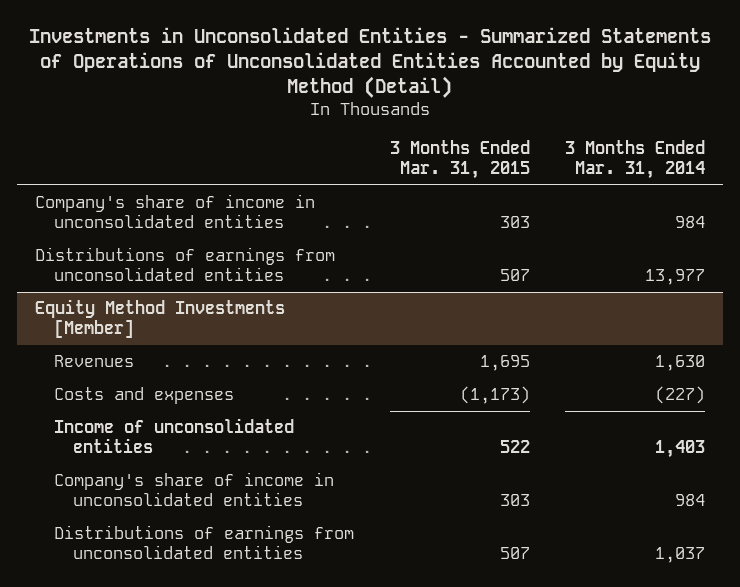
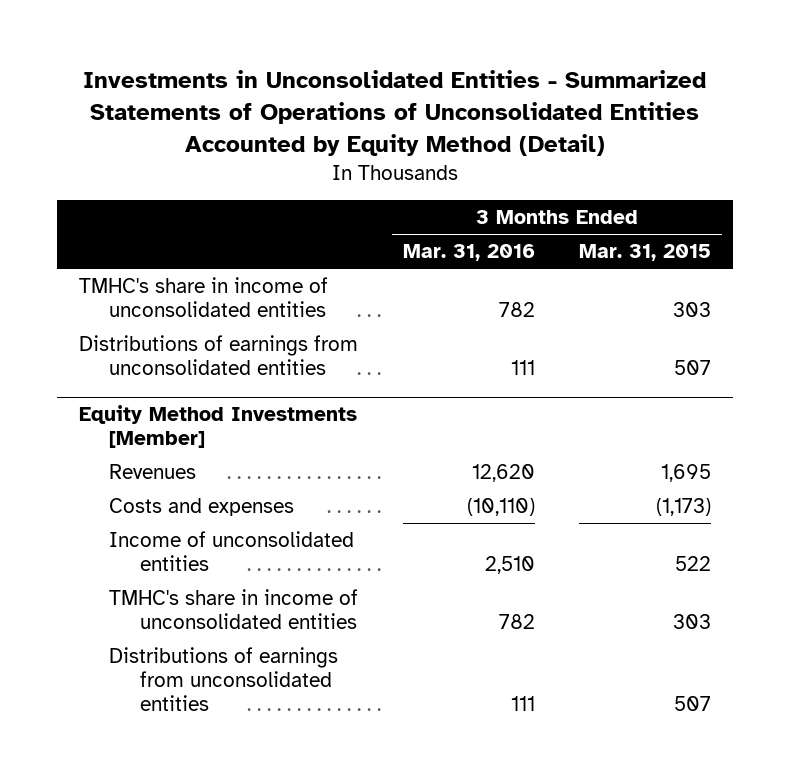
[565,139,706,180] 3 Months Ended Mar. 31, 2014 -> none
none -> [402,244,535,262] Mar. 31, 2016
[34,194,315,229] Company's share of income in unconsolidated entities -> [78,276,328,318] TMHC's share in income of unconsolidated entities
[53,472,334,507] Company's share of income in unconsolidated entities -> [109,588,359,630] TMHC's share in income of unconsolidated entities

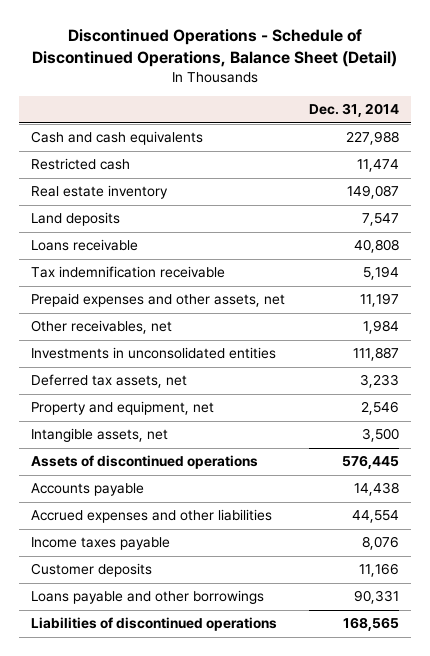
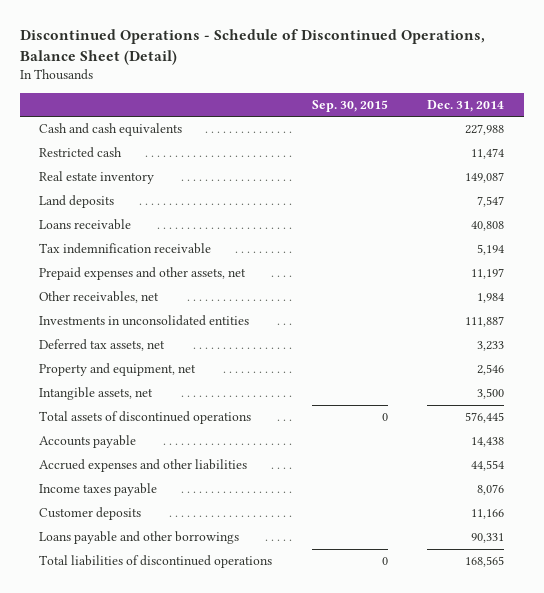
none -> [311,99,388,112] Sep. 30, 2015
[31,455,259,470] Assets of discontinued operations -> [39,411,252,425] Total assets of discontinued operations
[31,617,278,632] Liabilities of discontinued operations -> [39,555,273,569] Total liabilities of discontinued operations

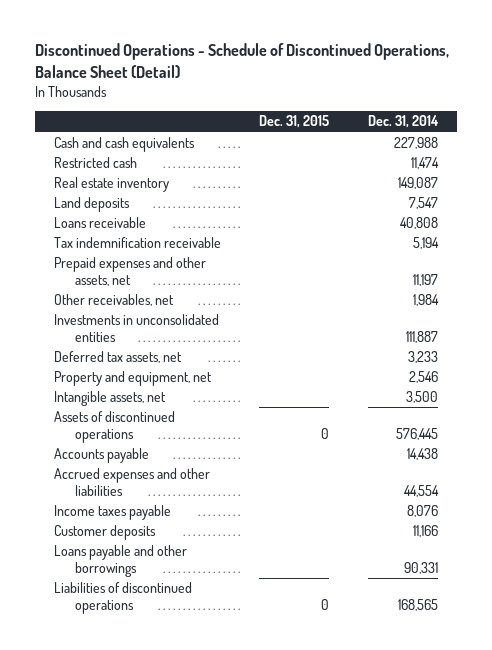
[311,99,388,112] Sep. 30, 2015 -> none
none -> [259,115,330,129] Dec. 31, 2015
[39,411,252,425] Total assets of discontinued operations -> [53,411,175,444] Assets of discontinued operations
[39,555,273,569] Total liabilities of discontinued operations -> [53,582,192,615] Liabilities of discontinued operations

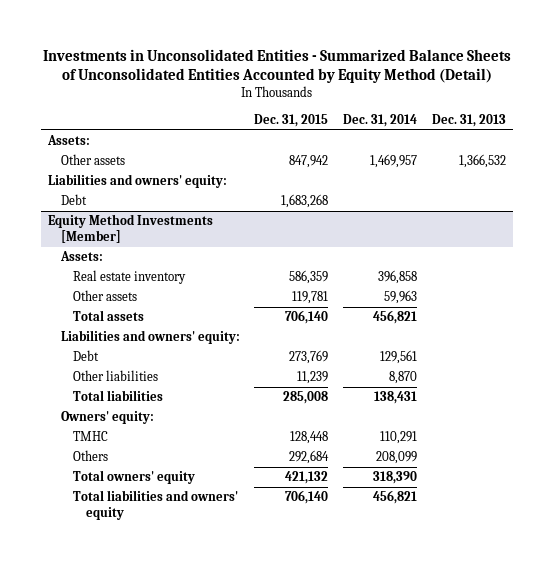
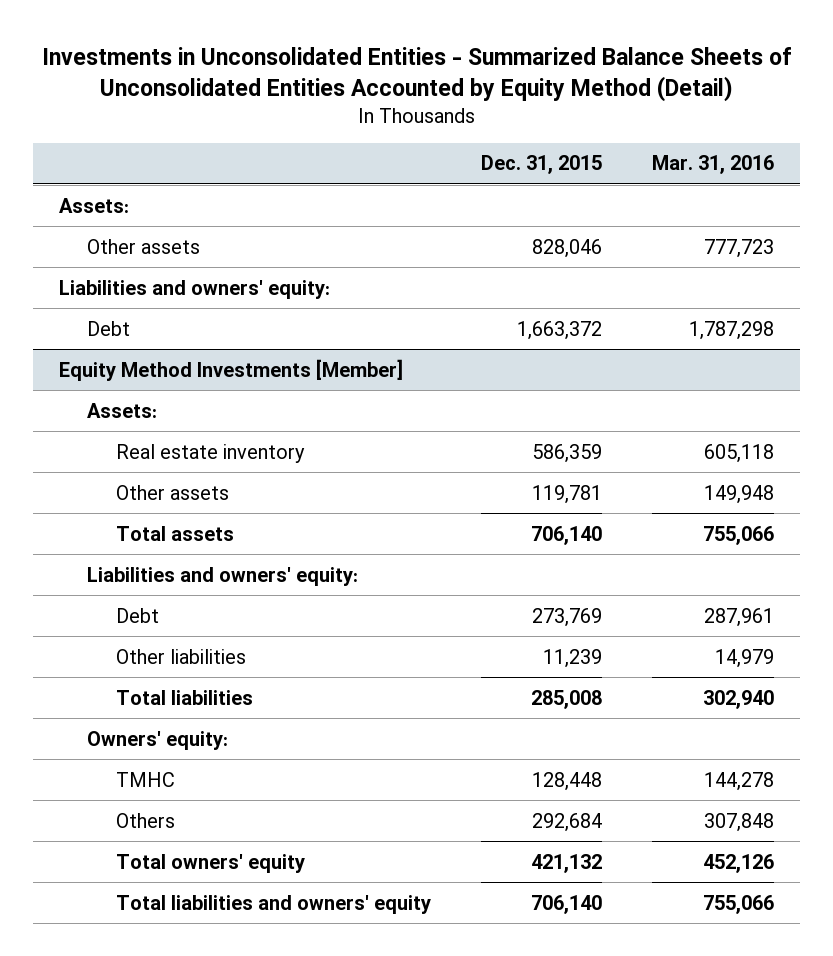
[342,114,417,128] Dec. 31, 2014 -> none
[431,114,506,128] Dec. 31, 2013 -> none
none -> [652,155,775,175] Mar. 31, 2016
[289,155,329,169] 847,942 -> [532,238,603,258] 828,046
[281,194,329,209] 1,683,268 -> [517,320,603,340] 1,663,372

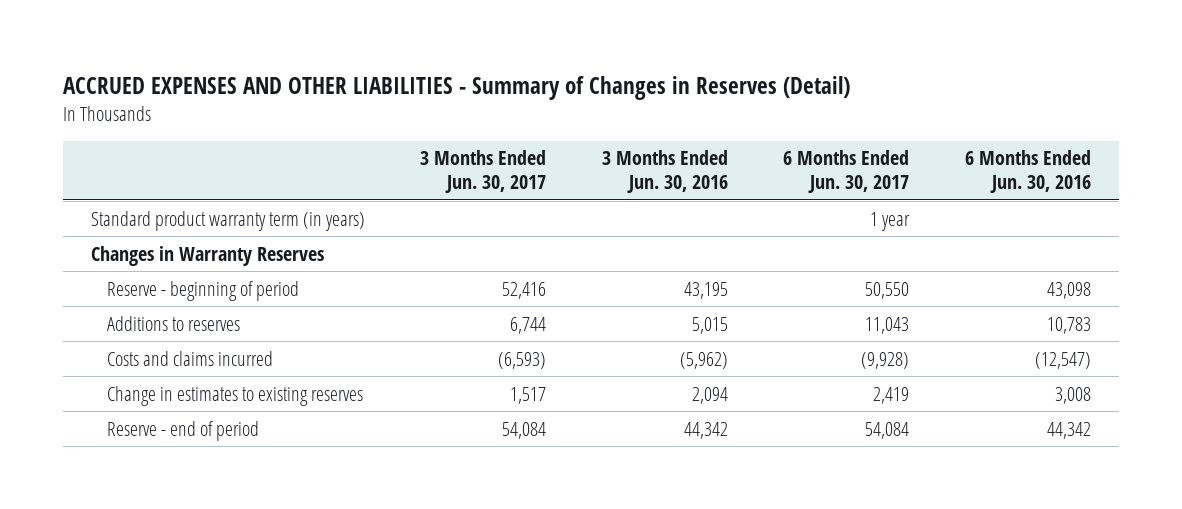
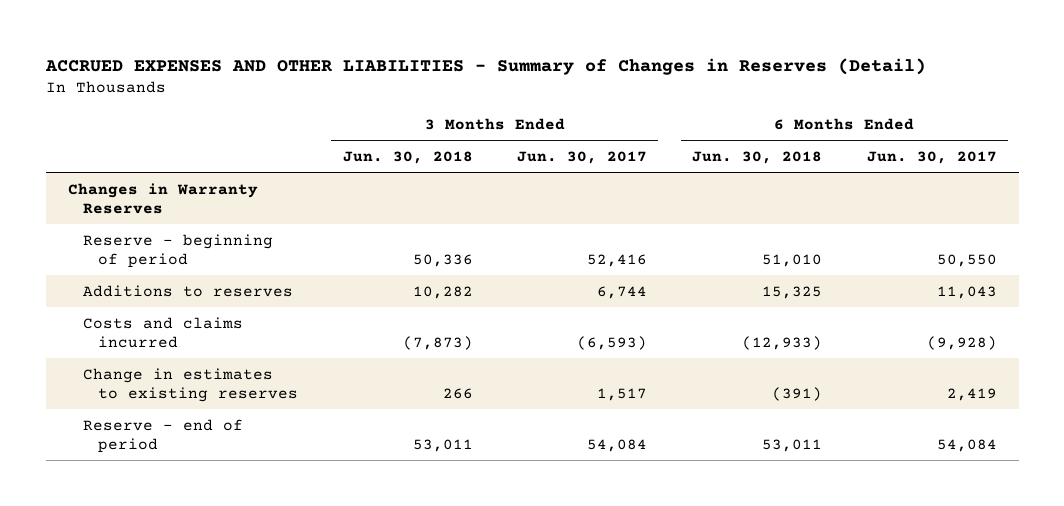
[601,150,728,194] 3 Months Ended Jun. 30, 2016 -> none
[965,150,1092,194] 6 Months Ended Jun. 30, 2016 -> none
none -> [342,150,473,164] Jun. 30, 2018
none -> [691,150,822,164] Jun. 30, 2018
[90,210,365,231] Standard product warranty term (in years) -> none

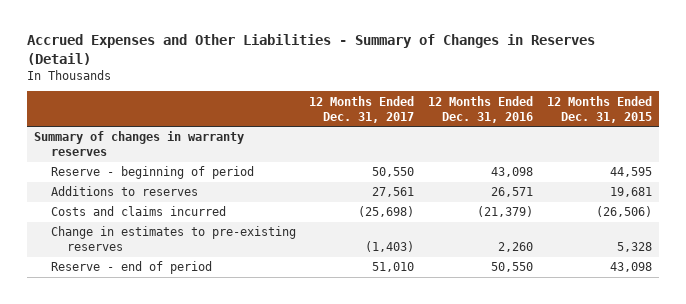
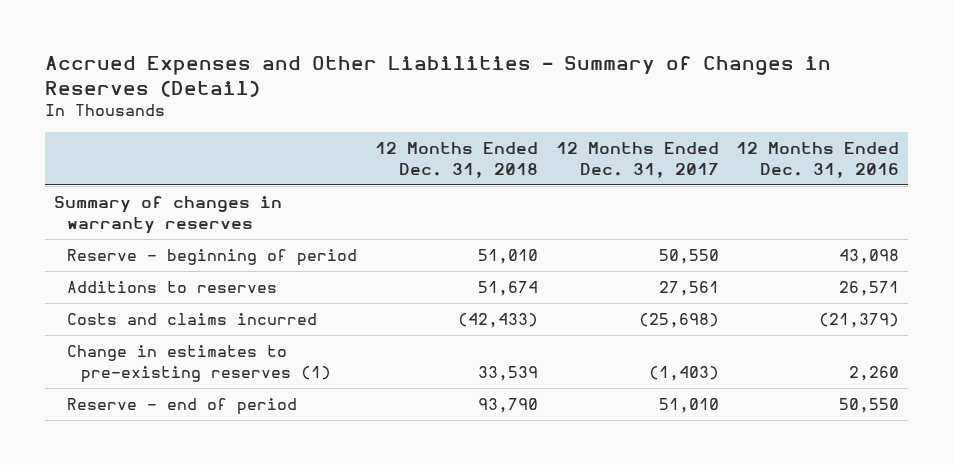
[547,95,653,123] 12 Months Ended Dec. 31, 2015 -> none
none -> [375,142,539,178] 12 Months Ended Dec. 31, 2018
[50,226,296,252] Change in estimates to pre-existing reserves -> [67,345,331,383] Change in estimates to pre-existing reserves (1)

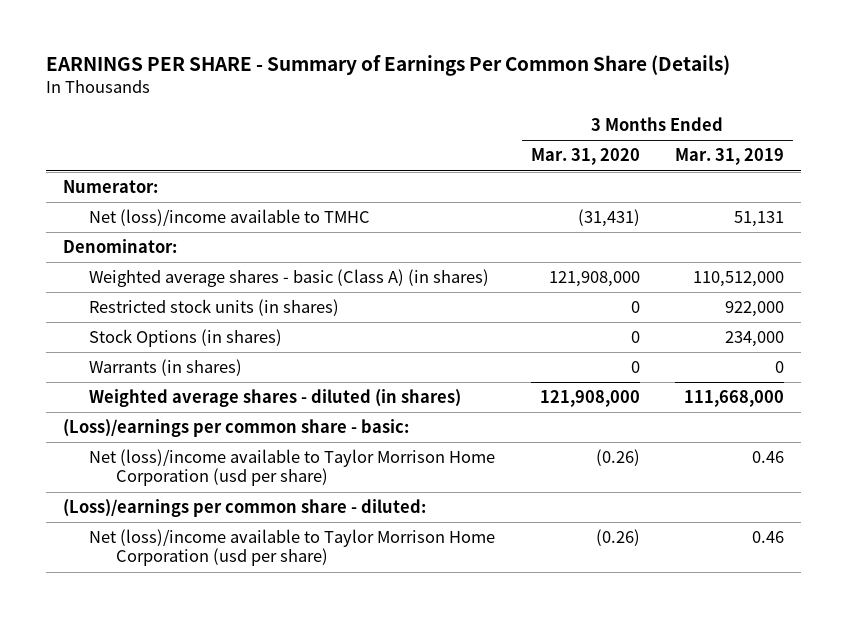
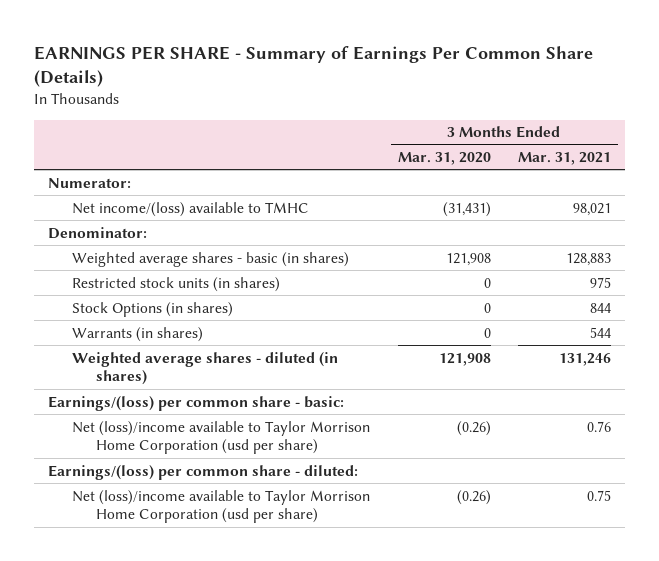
[674,148,784,166] Mar. 31, 2019 -> none
none -> [518,152,612,166] Mar. 31, 2021
[89,209,371,227] Net (loss)/income available to TMHC -> [71,201,309,217] Net income/(loss) available to TMHC
[89,269,490,288] Weighted average shares - basic (Class A) (in shares) -> [71,251,349,267] Weighted average shares - basic (in shares)
[548,271,640,288] 121,908,000 -> [445,252,491,266] 121,908
[539,390,640,408] 121,908,000 -> [438,352,491,366] 121,908
[63,419,410,438] (Loss)/earnings per common share - basic: -> [48,395,345,411] Earnings/(loss) per common share - basic:
[63,499,427,518] (Loss)/earnings per common share - diluted: -> [48,464,359,480] Earnings/(loss) per common share - diluted:

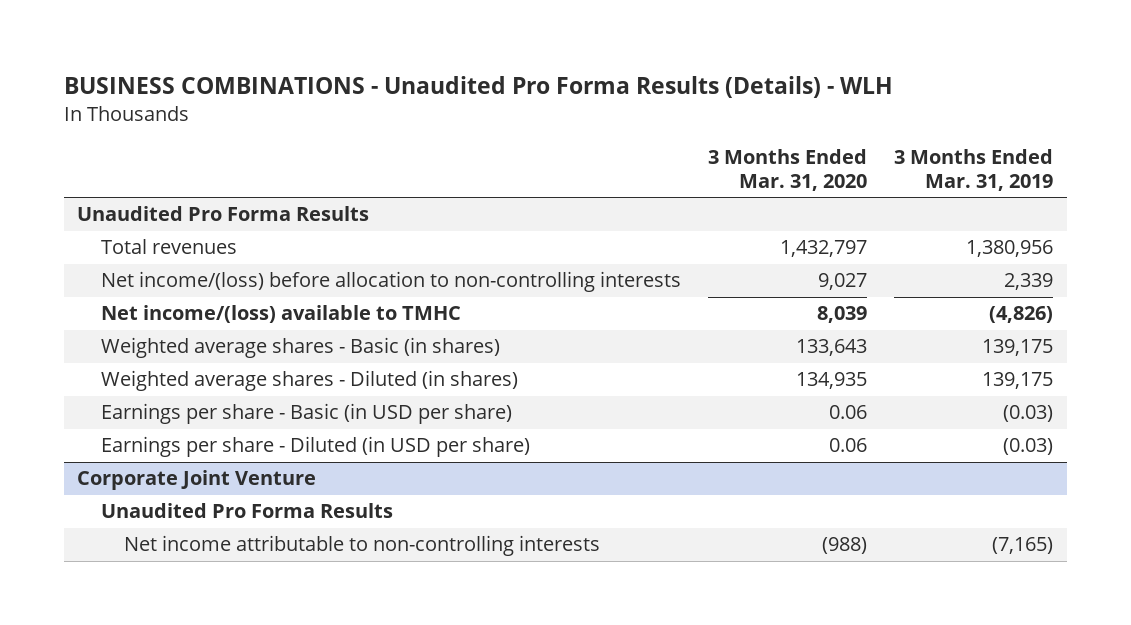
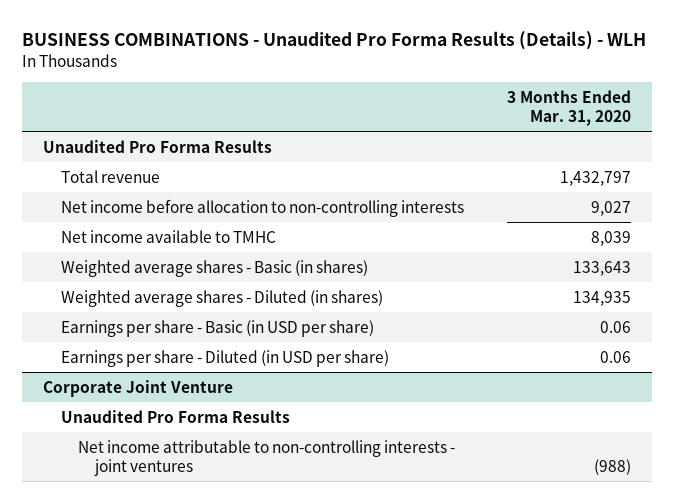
[894,148,1054,191] 3 Months Ended Mar. 31, 2019 -> none
[100,239,237,255] Total revenues -> [60,169,160,183] Total revenue
[100,271,681,293] Net income/(loss) before allocation to non-controlling interests -> [60,198,464,217] Net income before allocation to non-controlling interests
[100,305,461,324] Net income/(loss) available to TMHC -> [60,229,276,243] Net income available to TMHC
[123,535,600,557] Net income attributable to non-controlling interests -> [77,439,455,477] Net income attributable to non-controlling interests - joint ventures

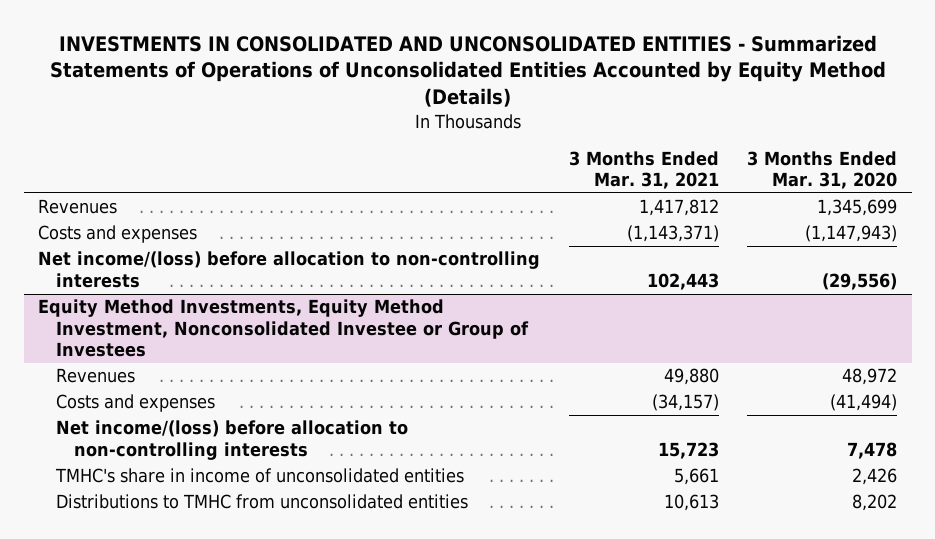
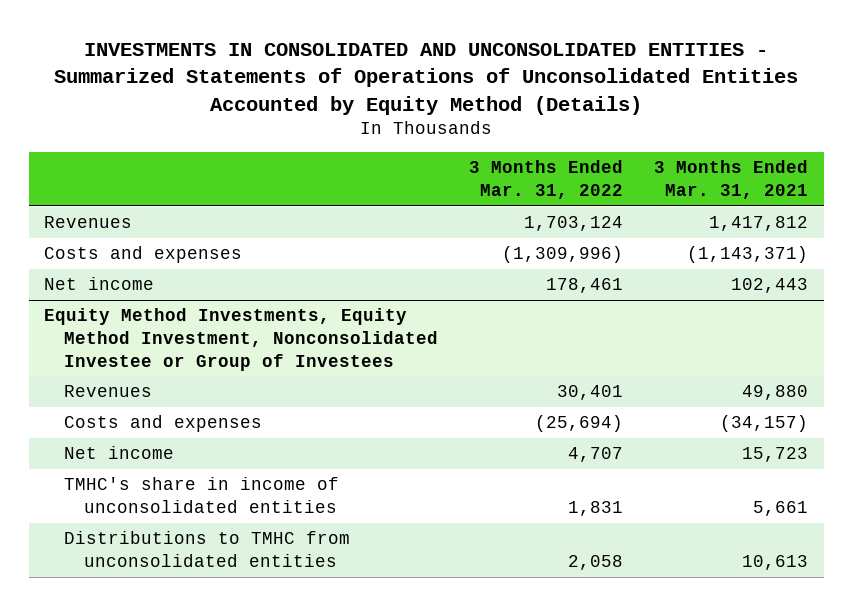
[747,150,898,189] 3 Months Ended Mar. 31, 2020 -> none
none -> [469,160,624,200] 3 Months Ended Mar. 31, 2022
[37,251,540,288] Net income/(loss) before allocation to non-controlling interests -> [44,277,155,291] Net income
[56,420,409,460] Net income/(loss) before allocation to non-controlling interests -> [64,446,175,460] Net income

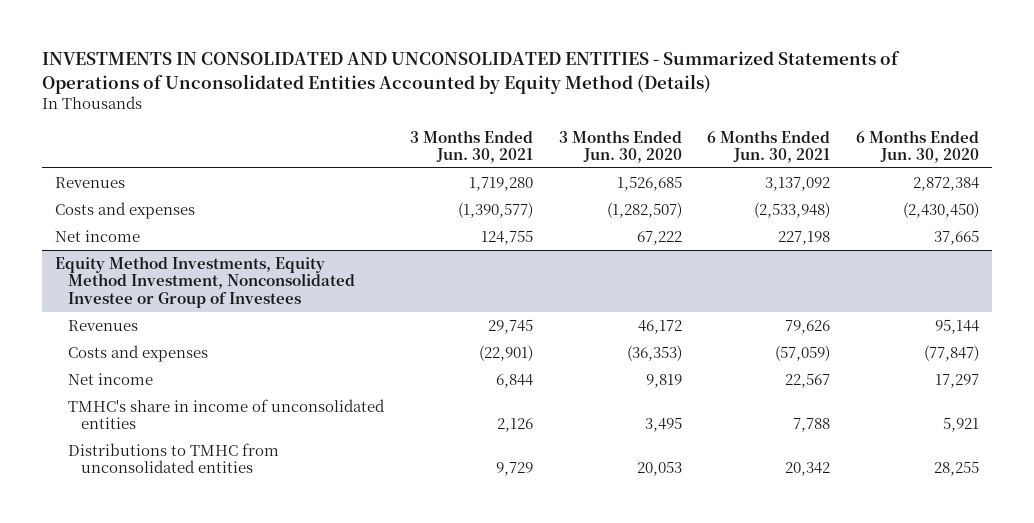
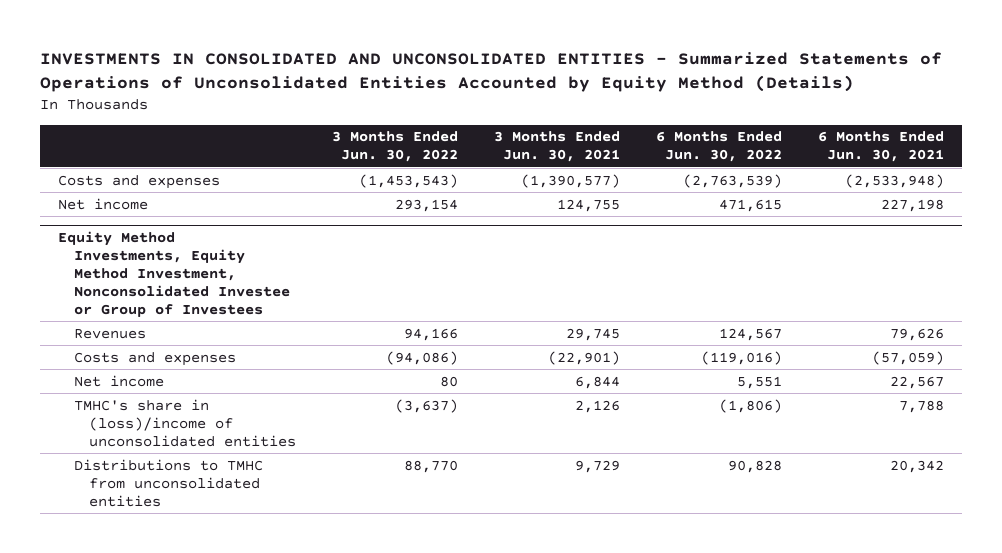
[558,129,682,164] 3 Months Ended Jun. 30, 2020 -> none
[856,129,980,164] 6 Months Ended Jun. 30, 2020 -> none
none -> [332,131,459,163] 3 Months Ended Jun. 30, 2022
none -> [656,131,783,163] 6 Months Ended Jun. 30, 2022
[55,176,126,188] Revenues -> none
[67,398,385,430] TMHC's share in income of unconsolidated entities -> [73,398,297,447] TMHC's share in (loss)/income of unconsolidated entities

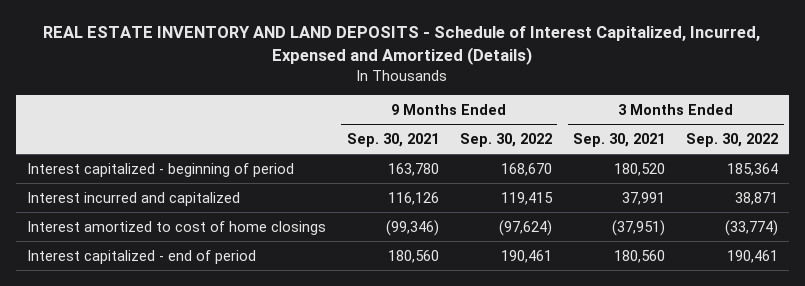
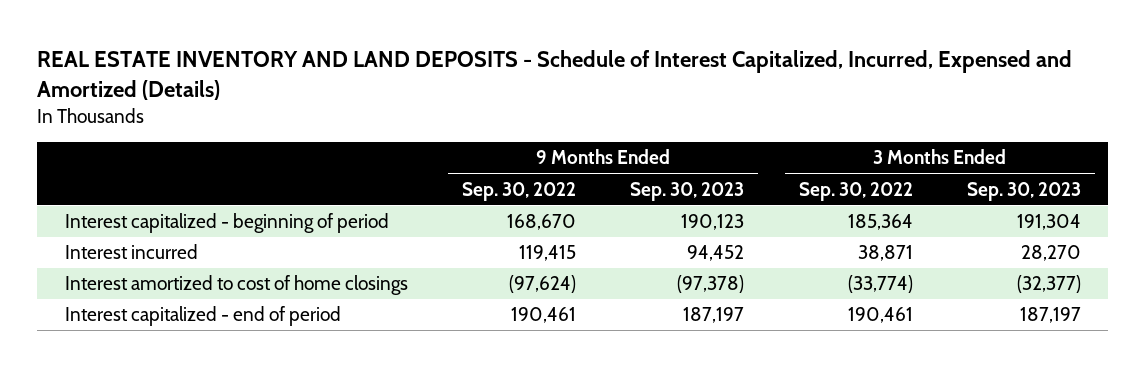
[346,132,439,147] Sep. 30, 2021 -> none
[573,132,666,147] Sep. 30, 2021 -> none
none -> [630,181,745,201] Sep. 30, 2023
none -> [967,181,1082,201] Sep. 30, 2023
[26,191,240,206] Interest incurred and capitalized -> [64,244,198,260] Interest incurred

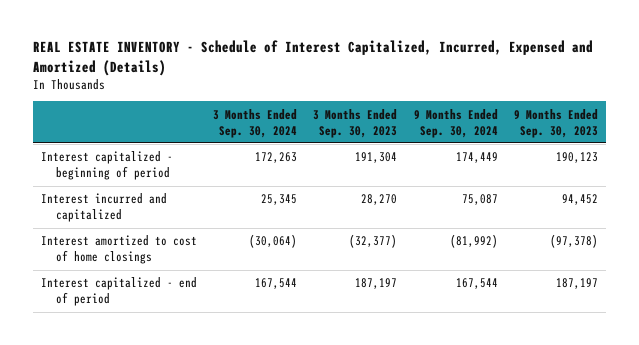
[37,50,1073,101] REAL ESTATE INVENTORY AND LAND DEPOSITS - Schedule of Interest Capitalized, Incurred, Expensed and Amortized (Details) -> [32,40,593,76] REAL ESTATE INVENTORY - Schedule of Interest Capitalized, Incurred, Expensed and Amortized (Details)
[462,181,577,201] Sep. 30, 2022 -> none
[798,181,913,201] Sep. 30, 2022 -> none
none -> [212,108,297,138] 3 Months Ended Sep. 30, 2024
none -> [413,108,498,138] 9 Months Ended Sep. 30, 2024
[64,244,198,260] Interest incurred -> [40,193,167,223] Interest incurred and capitalized

